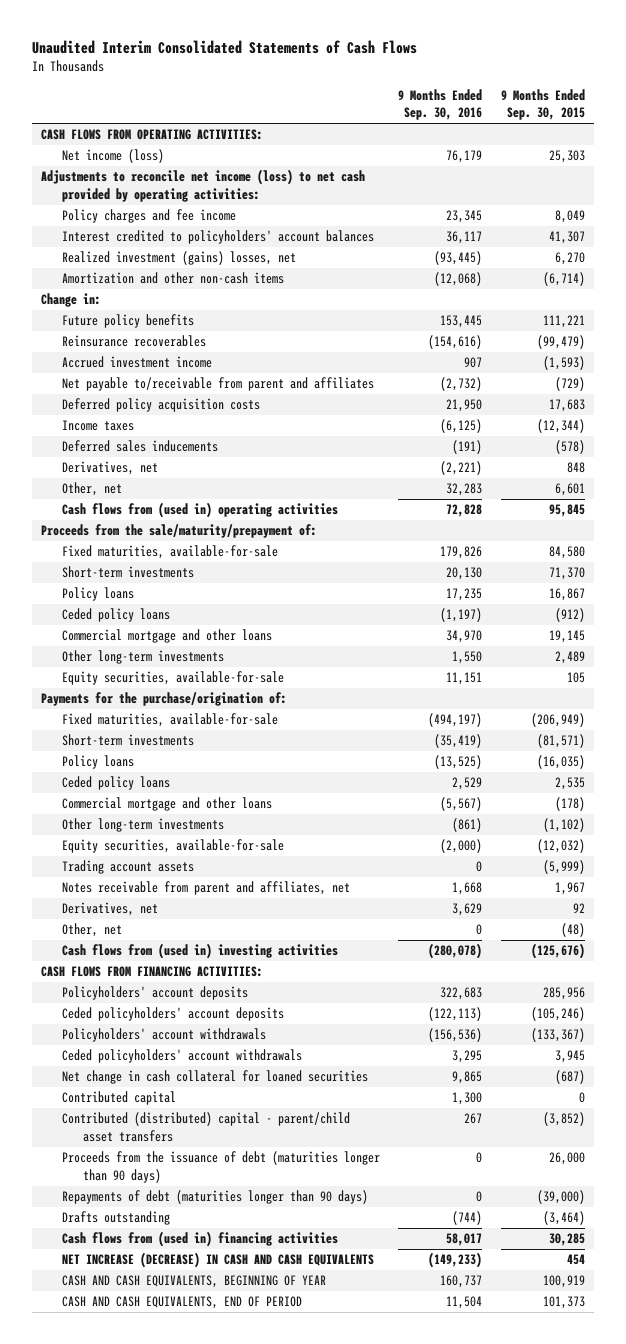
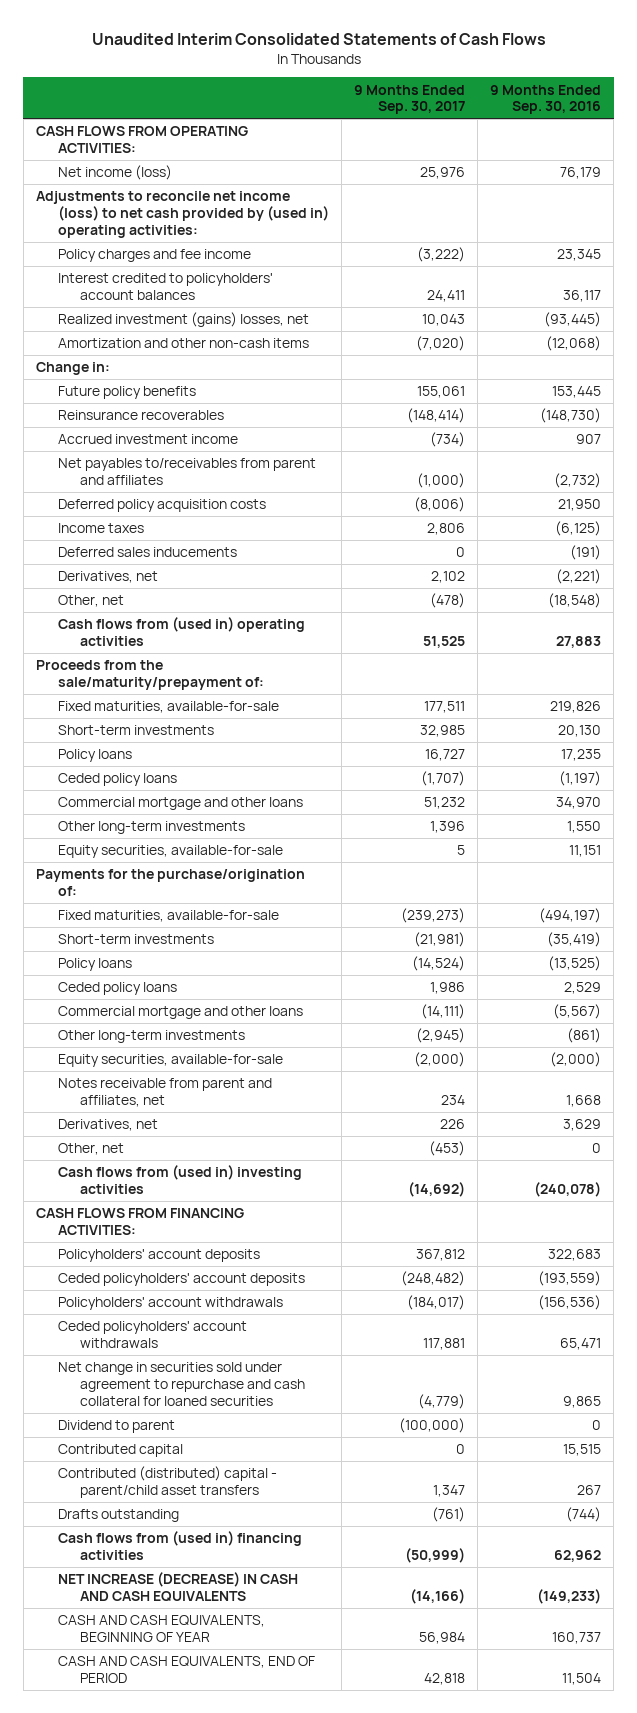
[500,88,585,121] 9 Months Ended Sep. 30, 2015 -> none
none -> [354,84,466,115] 9 Months Ended Sep. 30, 2017
[40,169,365,202] Adjustments to reconcile net income (loss) to net cash provided by operating activities: -> [35,191,329,238] Adjustments to reconcile net income (loss) to net cash provided by (used in) operating activities:
[428,335,483,350] (154,616) -> [540,408,602,424] (148,730)
[62,377,375,392] Net payable to/receivable from parent and affiliates -> [57,458,316,485] Net payables to/receivables from parent and affiliates
[446,483,483,497] 32,283 -> [548,593,602,609] (18,548)
[446,504,483,518] 72,828 -> [556,635,602,648] 27,883
[440,546,483,560] 179,826 -> [550,701,602,714] 219,826
[62,860,195,875] Trading account assets -> none
[428,943,483,960] (280,078) -> [534,1181,602,1197] (240,078)
[428,1007,483,1022] (122,113) -> [538,1271,602,1287] (193,559)
[452,1050,483,1064] 3,295 -> [560,1337,602,1350] 65,471
[62,1070,369,1085] Net change in cash collateral for loaned securities -> [57,1362,305,1406] Net change in securities sold under agreement to repurchase and cash collateral for loaned securities
none -> [57,1420,175,1434] Dividend to parent
[452,1092,483,1106] 1,300 -> [563,1444,602,1457] 15,515
[62,1151,381,1183] Proceeds from the issuance of debt (maturities longer than 90 days) -> none
[62,1190,369,1205] Repayments of debt (maturities longer than 90 days) -> none
[446,1233,483,1247] 58,017 -> [554,1549,602,1562] 62,962

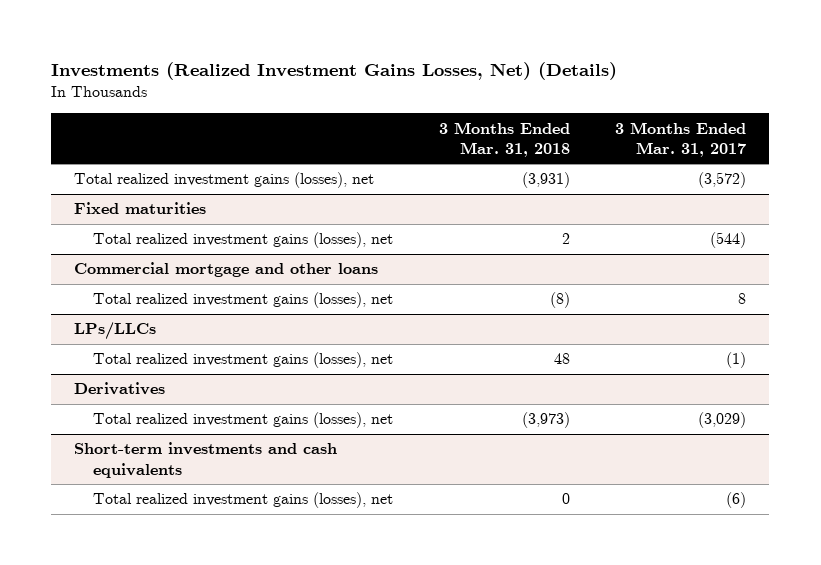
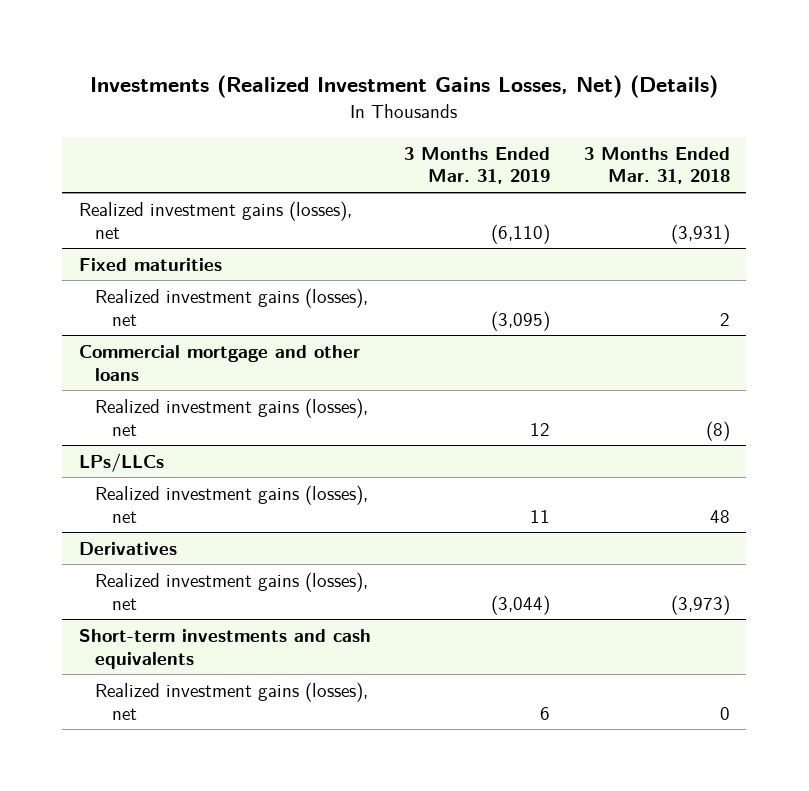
[615,121,747,158] 3 Months Ended Mar. 31, 2017 -> none
none -> [404,146,551,185] 3 Months Ended Mar. 31, 2019
[74,172,375,189] Total realized investment gains (losses), net -> [79,200,353,239] Realized investment gains (losses), net
[93,232,394,249] Total realized investment gains (losses), net -> [95,287,369,326] Realized investment gains (losses), net
[93,292,394,309] Total realized investment gains (losses), net -> [95,397,369,436] Realized investment gains (losses), net
[93,352,394,369] Total realized investment gains (losses), net -> [95,484,369,523] Realized investment gains (losses), net
[93,412,394,429] Total realized investment gains (losses), net -> [95,571,369,610] Realized investment gains (losses), net
[93,492,394,509] Total realized investment gains (losses), net -> [95,681,369,720] Realized investment gains (losses), net

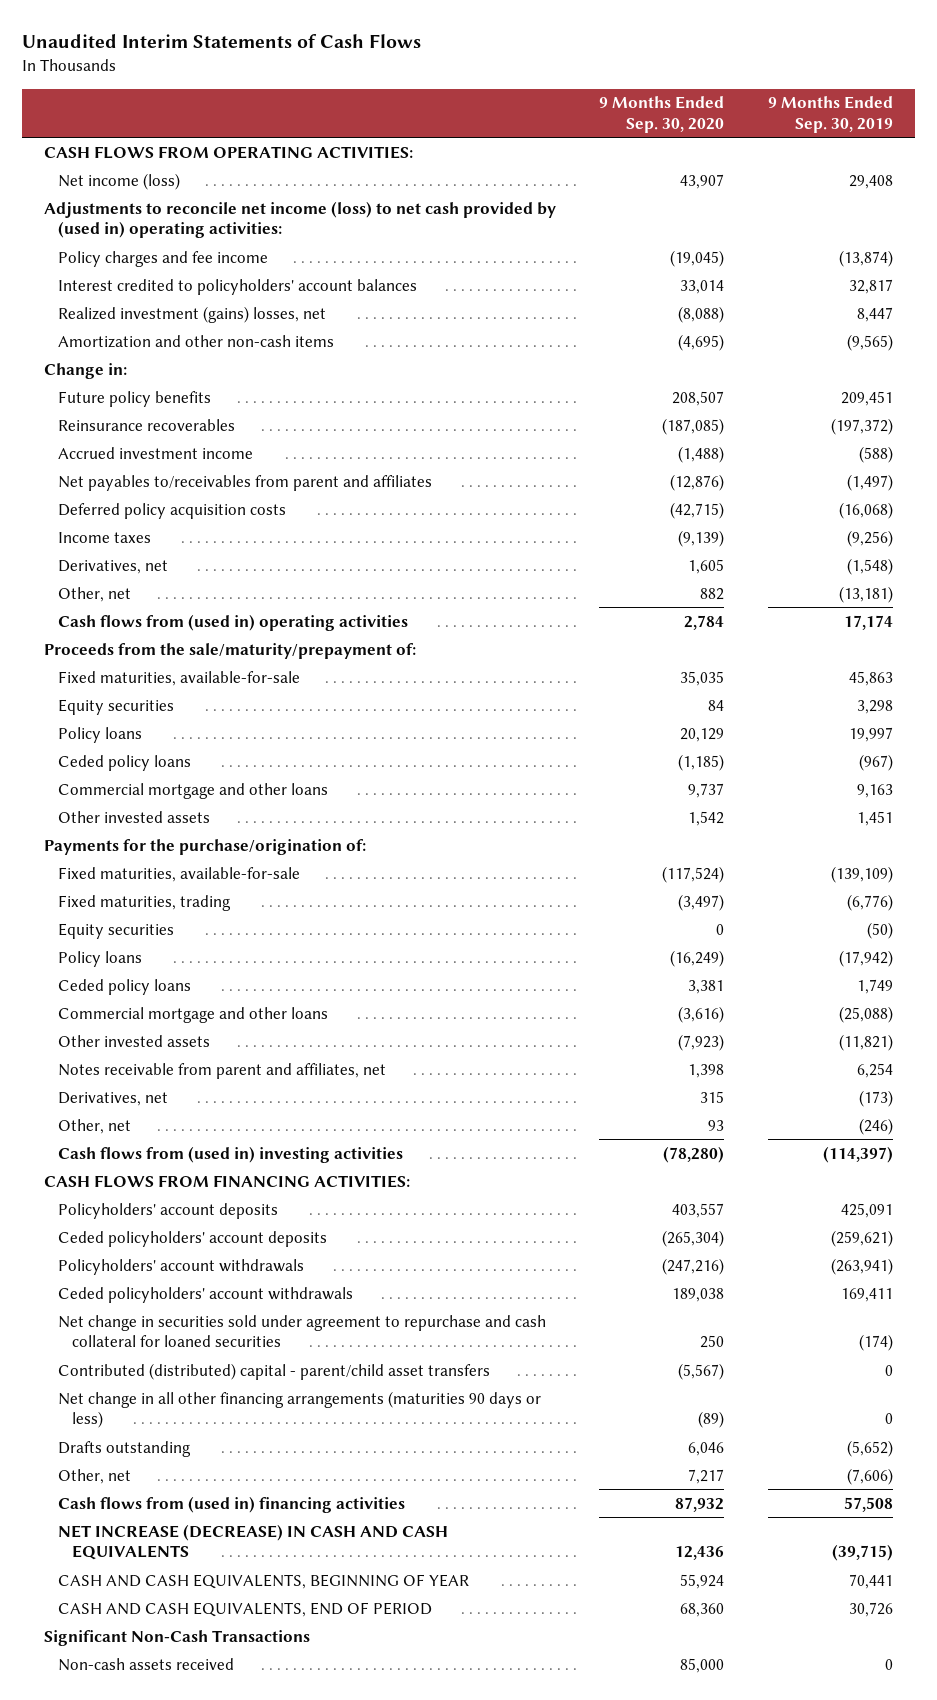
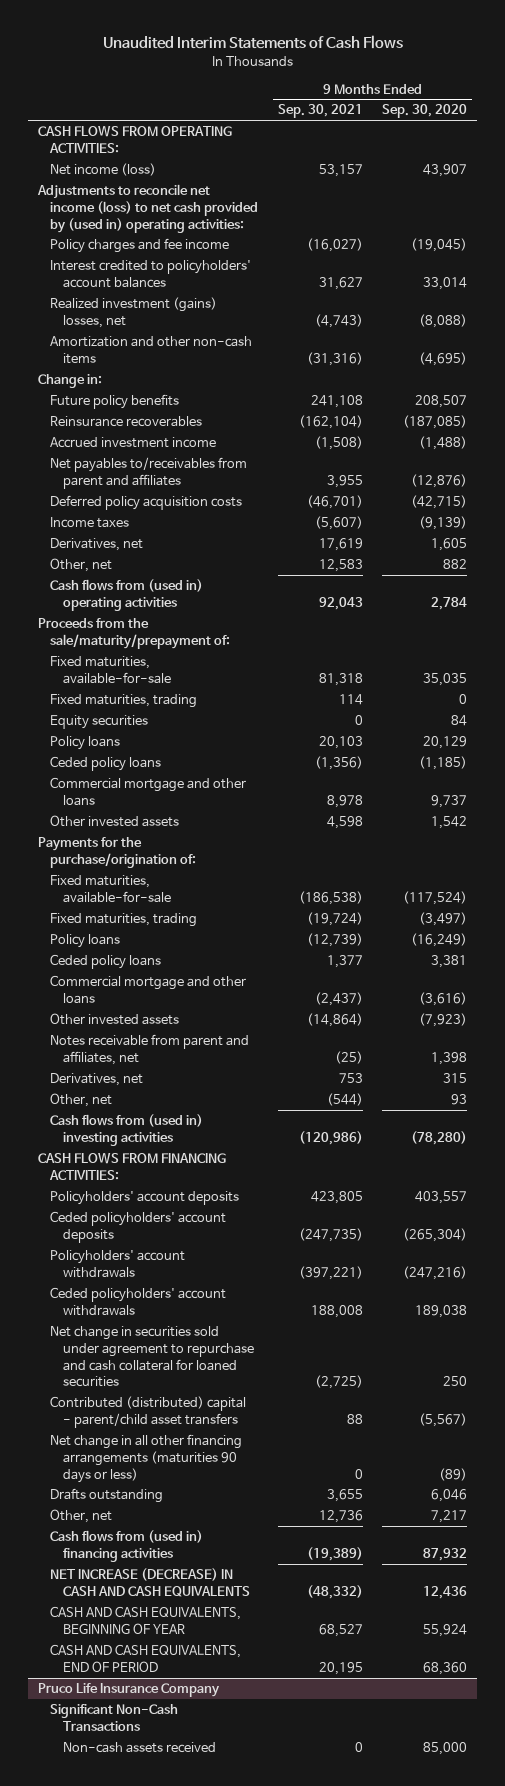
[767,96,893,133] 9 Months Ended Sep. 30, 2019 -> none
none -> [277,104,363,119] Sep. 30, 2021
none -> [50,694,198,709] Fixed maturities, trading
[57,922,174,939] Equity securities -> none
none -> [37,1683,220,1698] Pruco Life Insurance Company

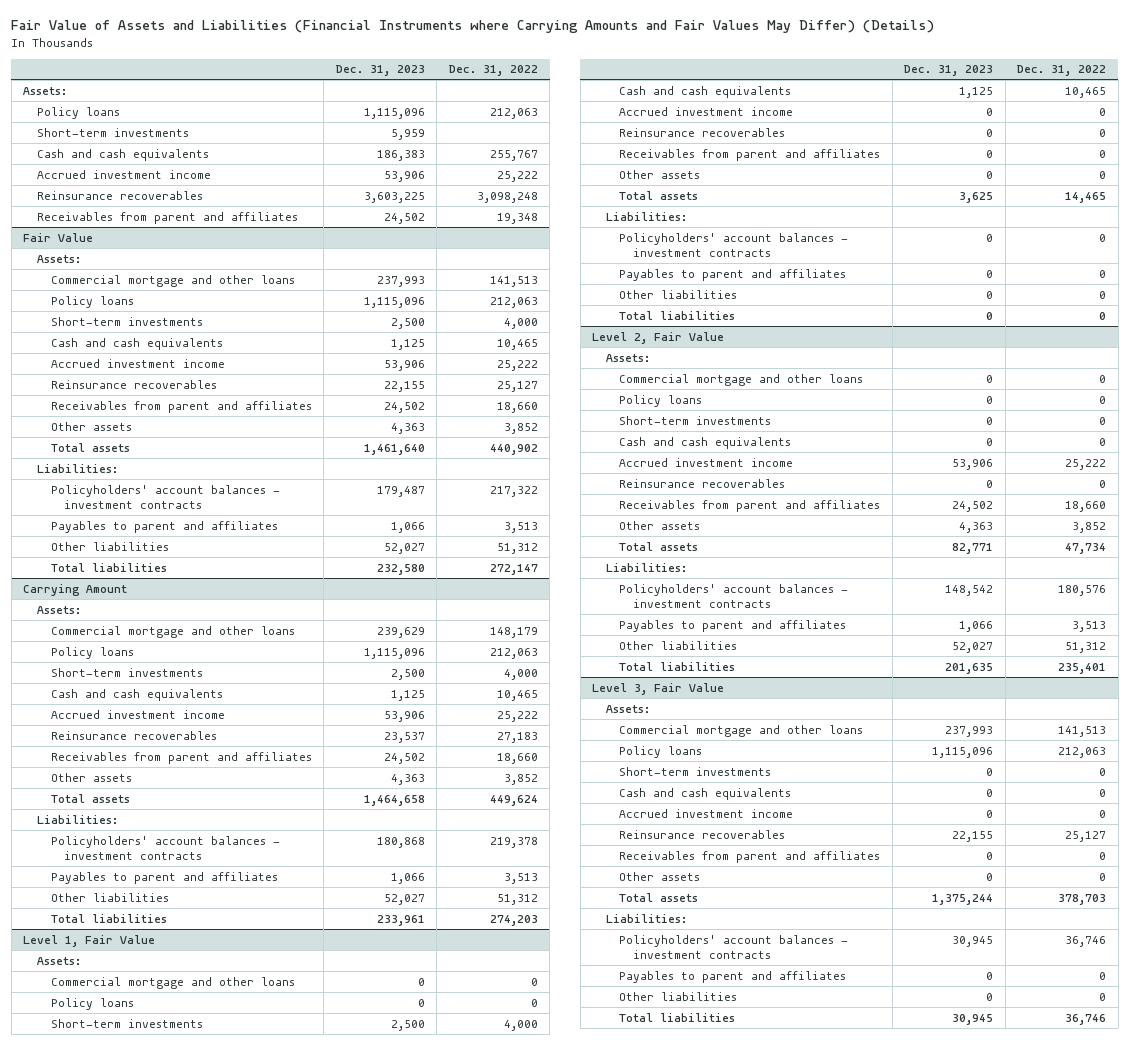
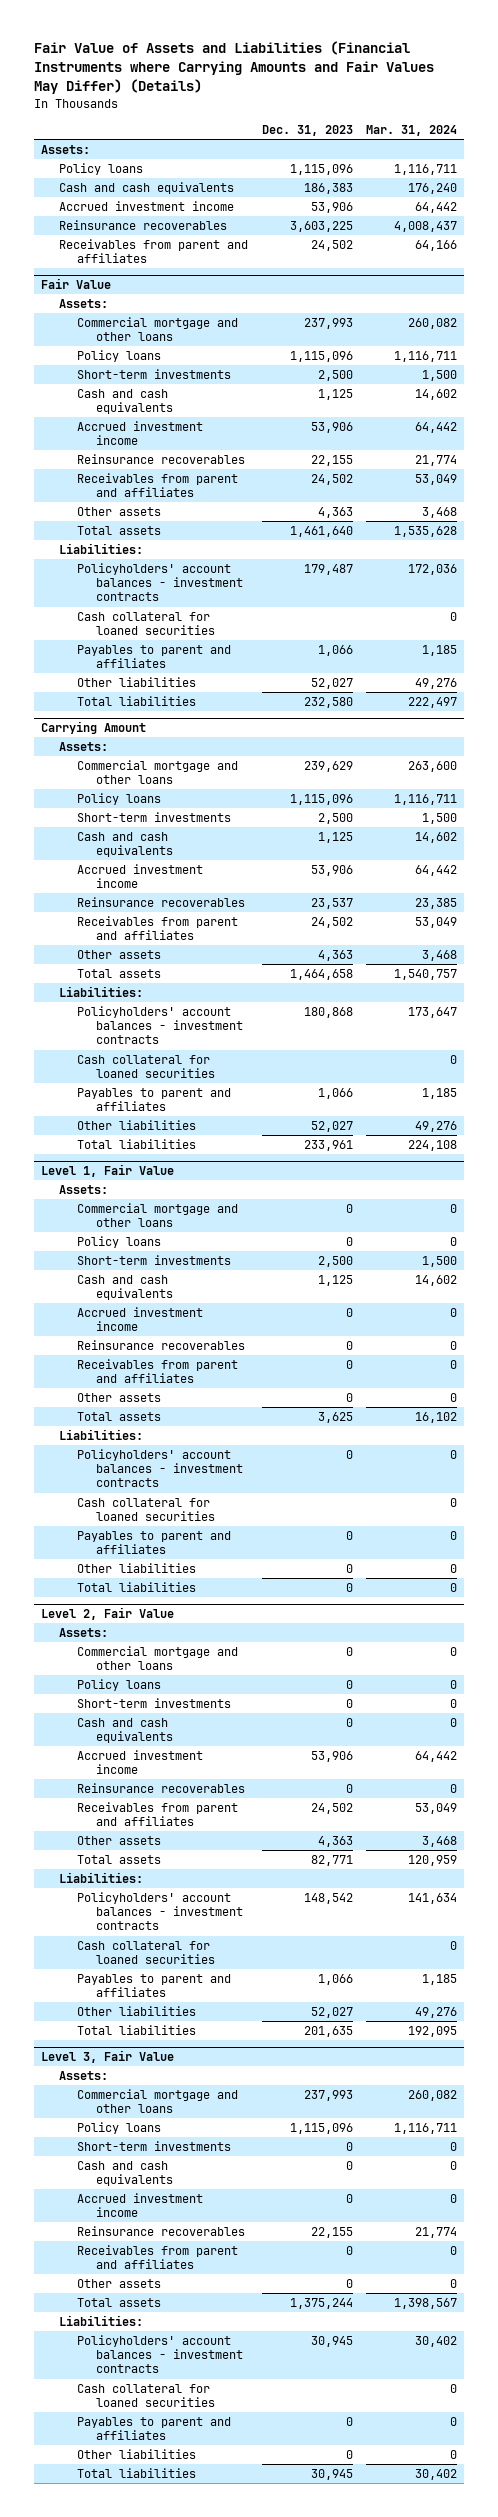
[448,65,538,77] Dec. 31, 2022 -> none
none -> [366,124,458,136] Mar. 31, 2024
[37,127,190,137] Short-term investments -> none
none -> [77,612,215,636] Cash collateral for loaned securities
none -> [77,1055,215,1079] Cash collateral for loaned securities
none -> [77,1498,215,1522] Cash collateral for loaned securities
none -> [77,1941,215,1965] Cash collateral for loaned securities
none -> [77,2384,215,2408] Cash collateral for loaned securities

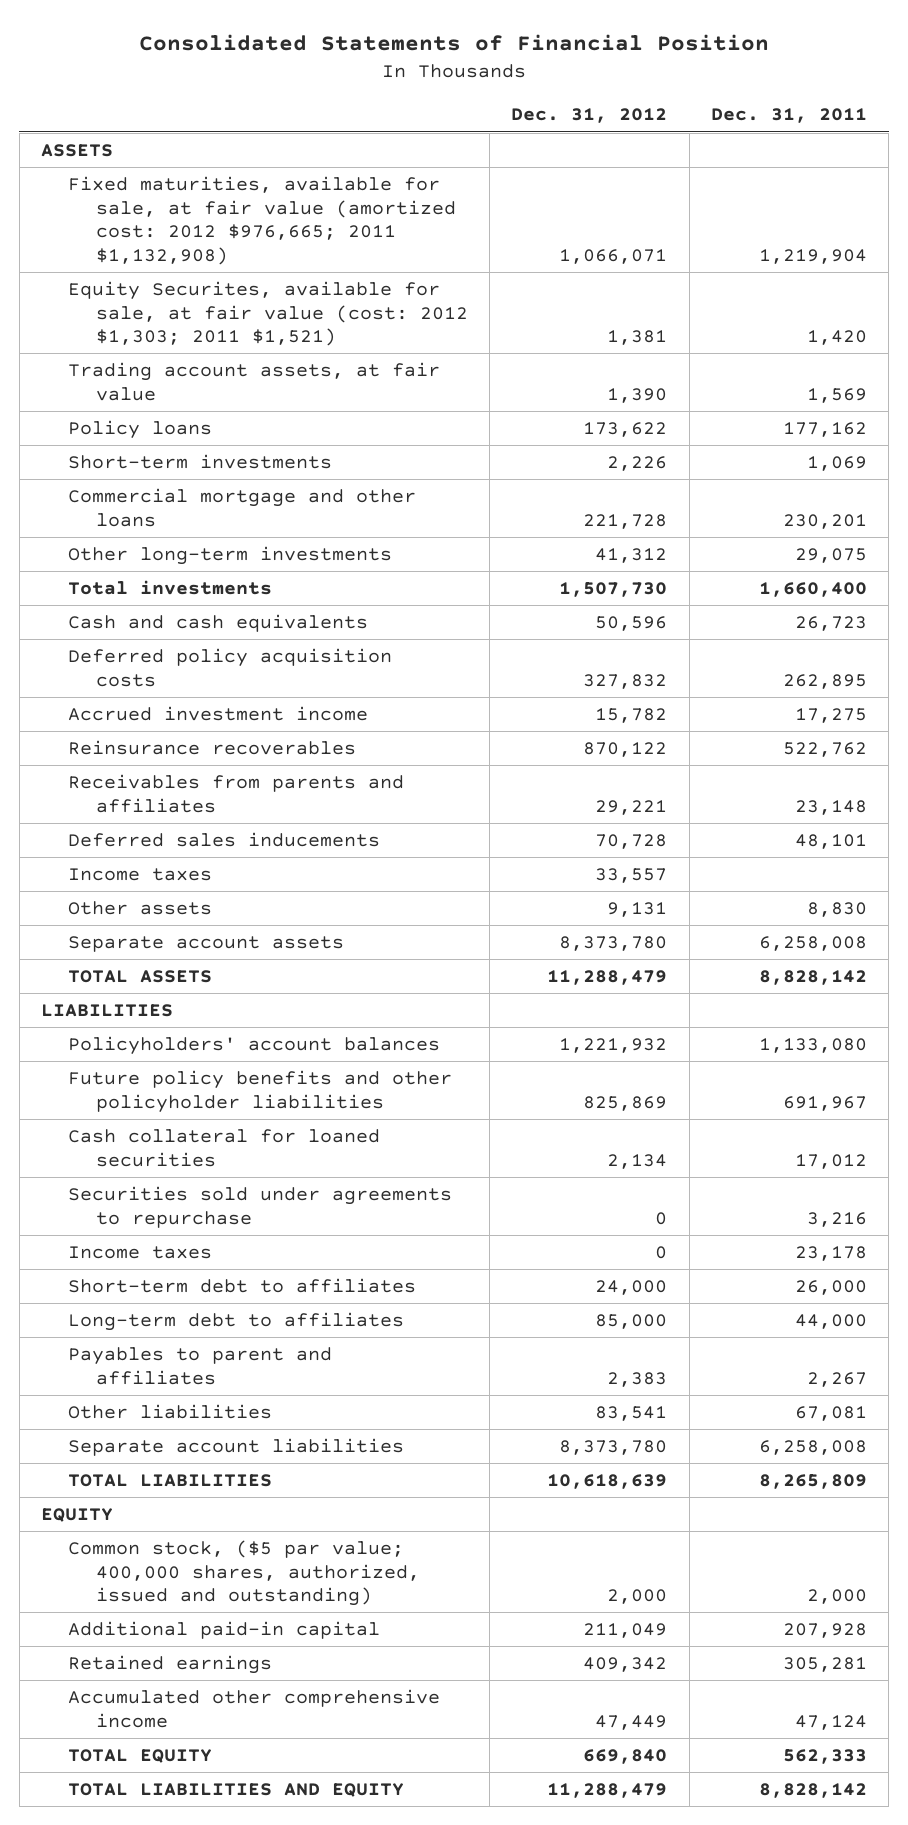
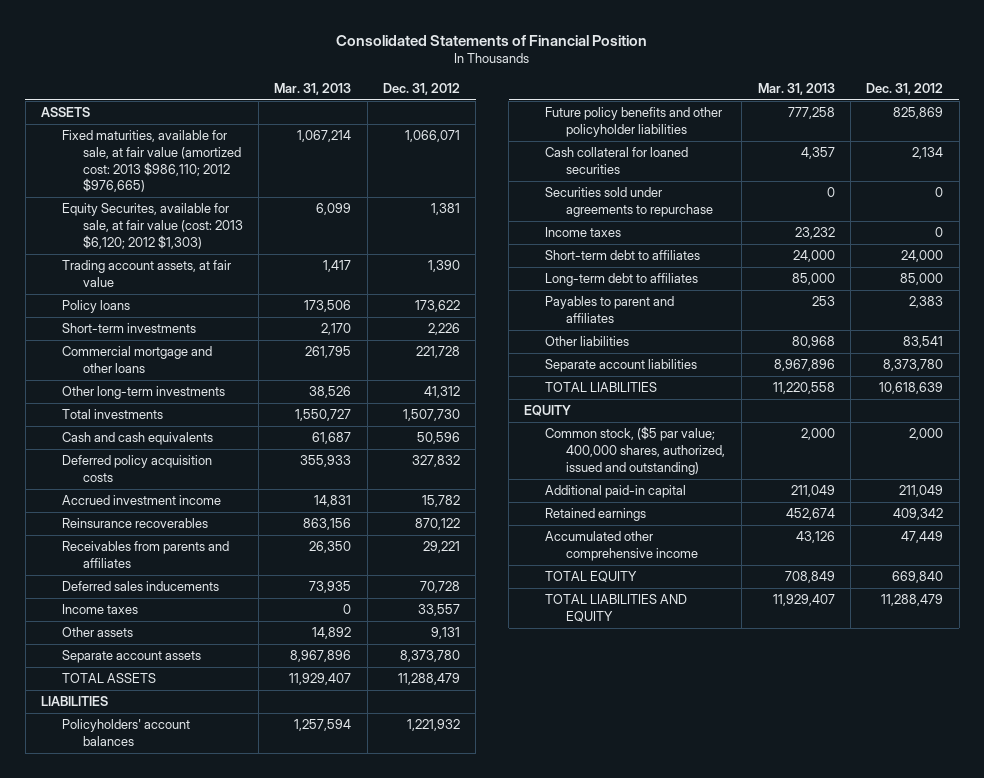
[711,108,868,124] Dec. 31, 2011 -> none
none -> [274,82,352,95] Mar. 31, 2013
[68,176,456,265] Fixed maturities, available for sale, at fair value (amortized cost: 2012 $976,665; 2011 $1,132,908) -> [61,130,241,193] Fixed maturities, available for sale, at fair value (amortized cost: 2013 $986,110; 2012 $976,665)
[68,281,468,347] Equity Securites, available for sale, at fair value (cost: 2012 $1,303; 2011 $1,521) -> [61,203,243,249] Equity Securites, available for sale, at fair value (cost: 2013 $6,120; 2012 $1,303)

